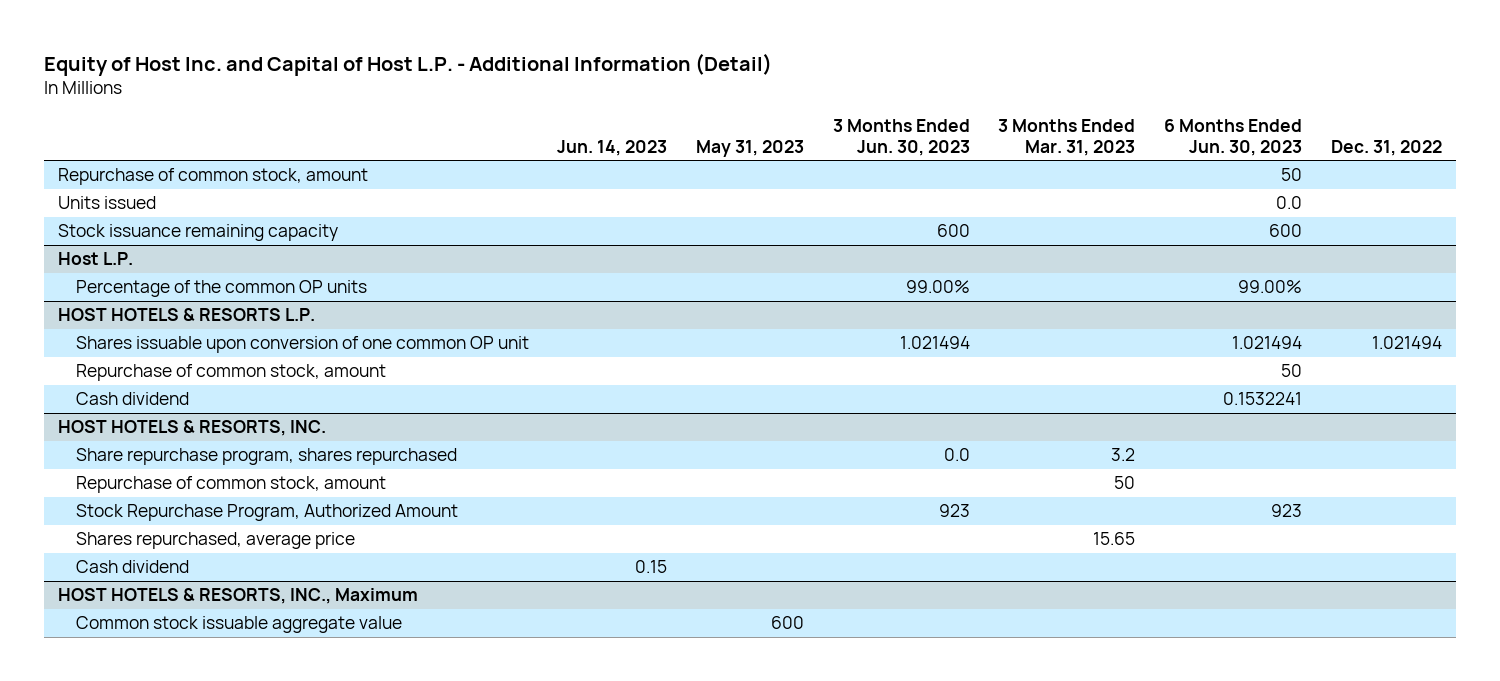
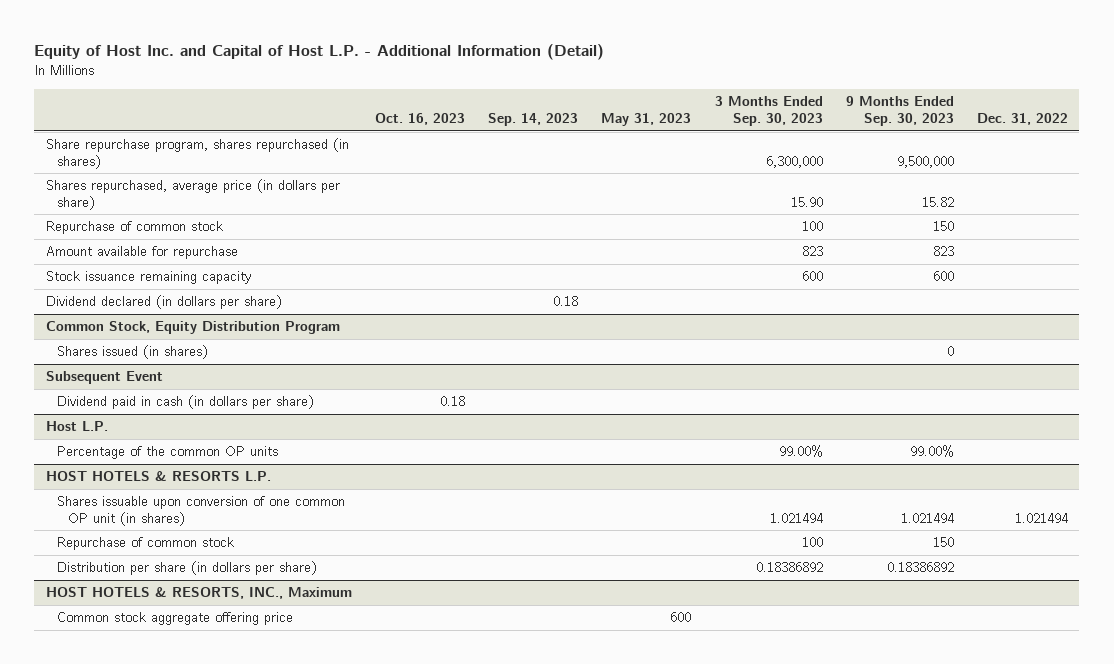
[557,139,668,156] Jun. 14, 2023 -> none
[832,119,970,156] 3 Months Ended Jun. 30, 2023 -> none
[998,119,1136,156] 3 Months Ended Mar. 31, 2023 -> none
[1164,119,1303,156] 6 Months Ended Jun. 30, 2023 -> none
none -> [375,112,466,125] Oct. 16, 2023
none -> [488,112,579,126] Sep. 14, 2023
none -> [714,96,823,126] 3 Months Ended Sep. 30, 2023
none -> [845,96,954,126] 9 Months Ended Sep. 30, 2023
[57,196,156,210] Units issued -> none
none -> [45,138,349,169] Share repurchase program, shares repurchased (in shares)
none -> [45,179,340,210] Shares repurchased, average price (in dollars per share)
[57,168,368,186] Repurchase of common stock, amount -> [45,221,223,235] Repurchase of common stock
none -> [45,246,238,260] Amount available for repurchase
none -> [45,295,282,310] Dividend declared (in dollars per share)
none -> [45,321,340,335] Common Stock, Equity Distribution Program
none -> [56,345,208,360] Shares issued (in shares)
none -> [45,371,163,385] Subsequent Event
none -> [56,395,314,410] Dividend paid in cash (in dollars per share)
[75,392,189,406] Cash dividend -> none
[57,420,326,437] HOST HOTELS & RESORTS, INC. -> none
[75,448,457,466] Share repurchase program, shares repurchased -> none
[75,476,386,494] Repurchase of common stock, amount -> none
[75,504,458,522] Stock Repurchase Program, Authorized Amount -> none
[75,532,355,550] Shares repurchased, average price -> none
[75,560,189,574] Cash dividend -> none
[75,336,529,354] Shares issuable upon conversion of one common OP unit -> [56,496,345,526] Shares issuable upon conversion of one common OP unit (in shares)
[75,364,386,382] Repurchase of common stock, amount -> [56,537,234,551] Repurchase of common stock
none -> [56,561,317,576] Distribution per share (in dollars per share)
[75,616,402,634] Common stock issuable aggregate value -> [56,612,293,626] Common stock aggregate offering price

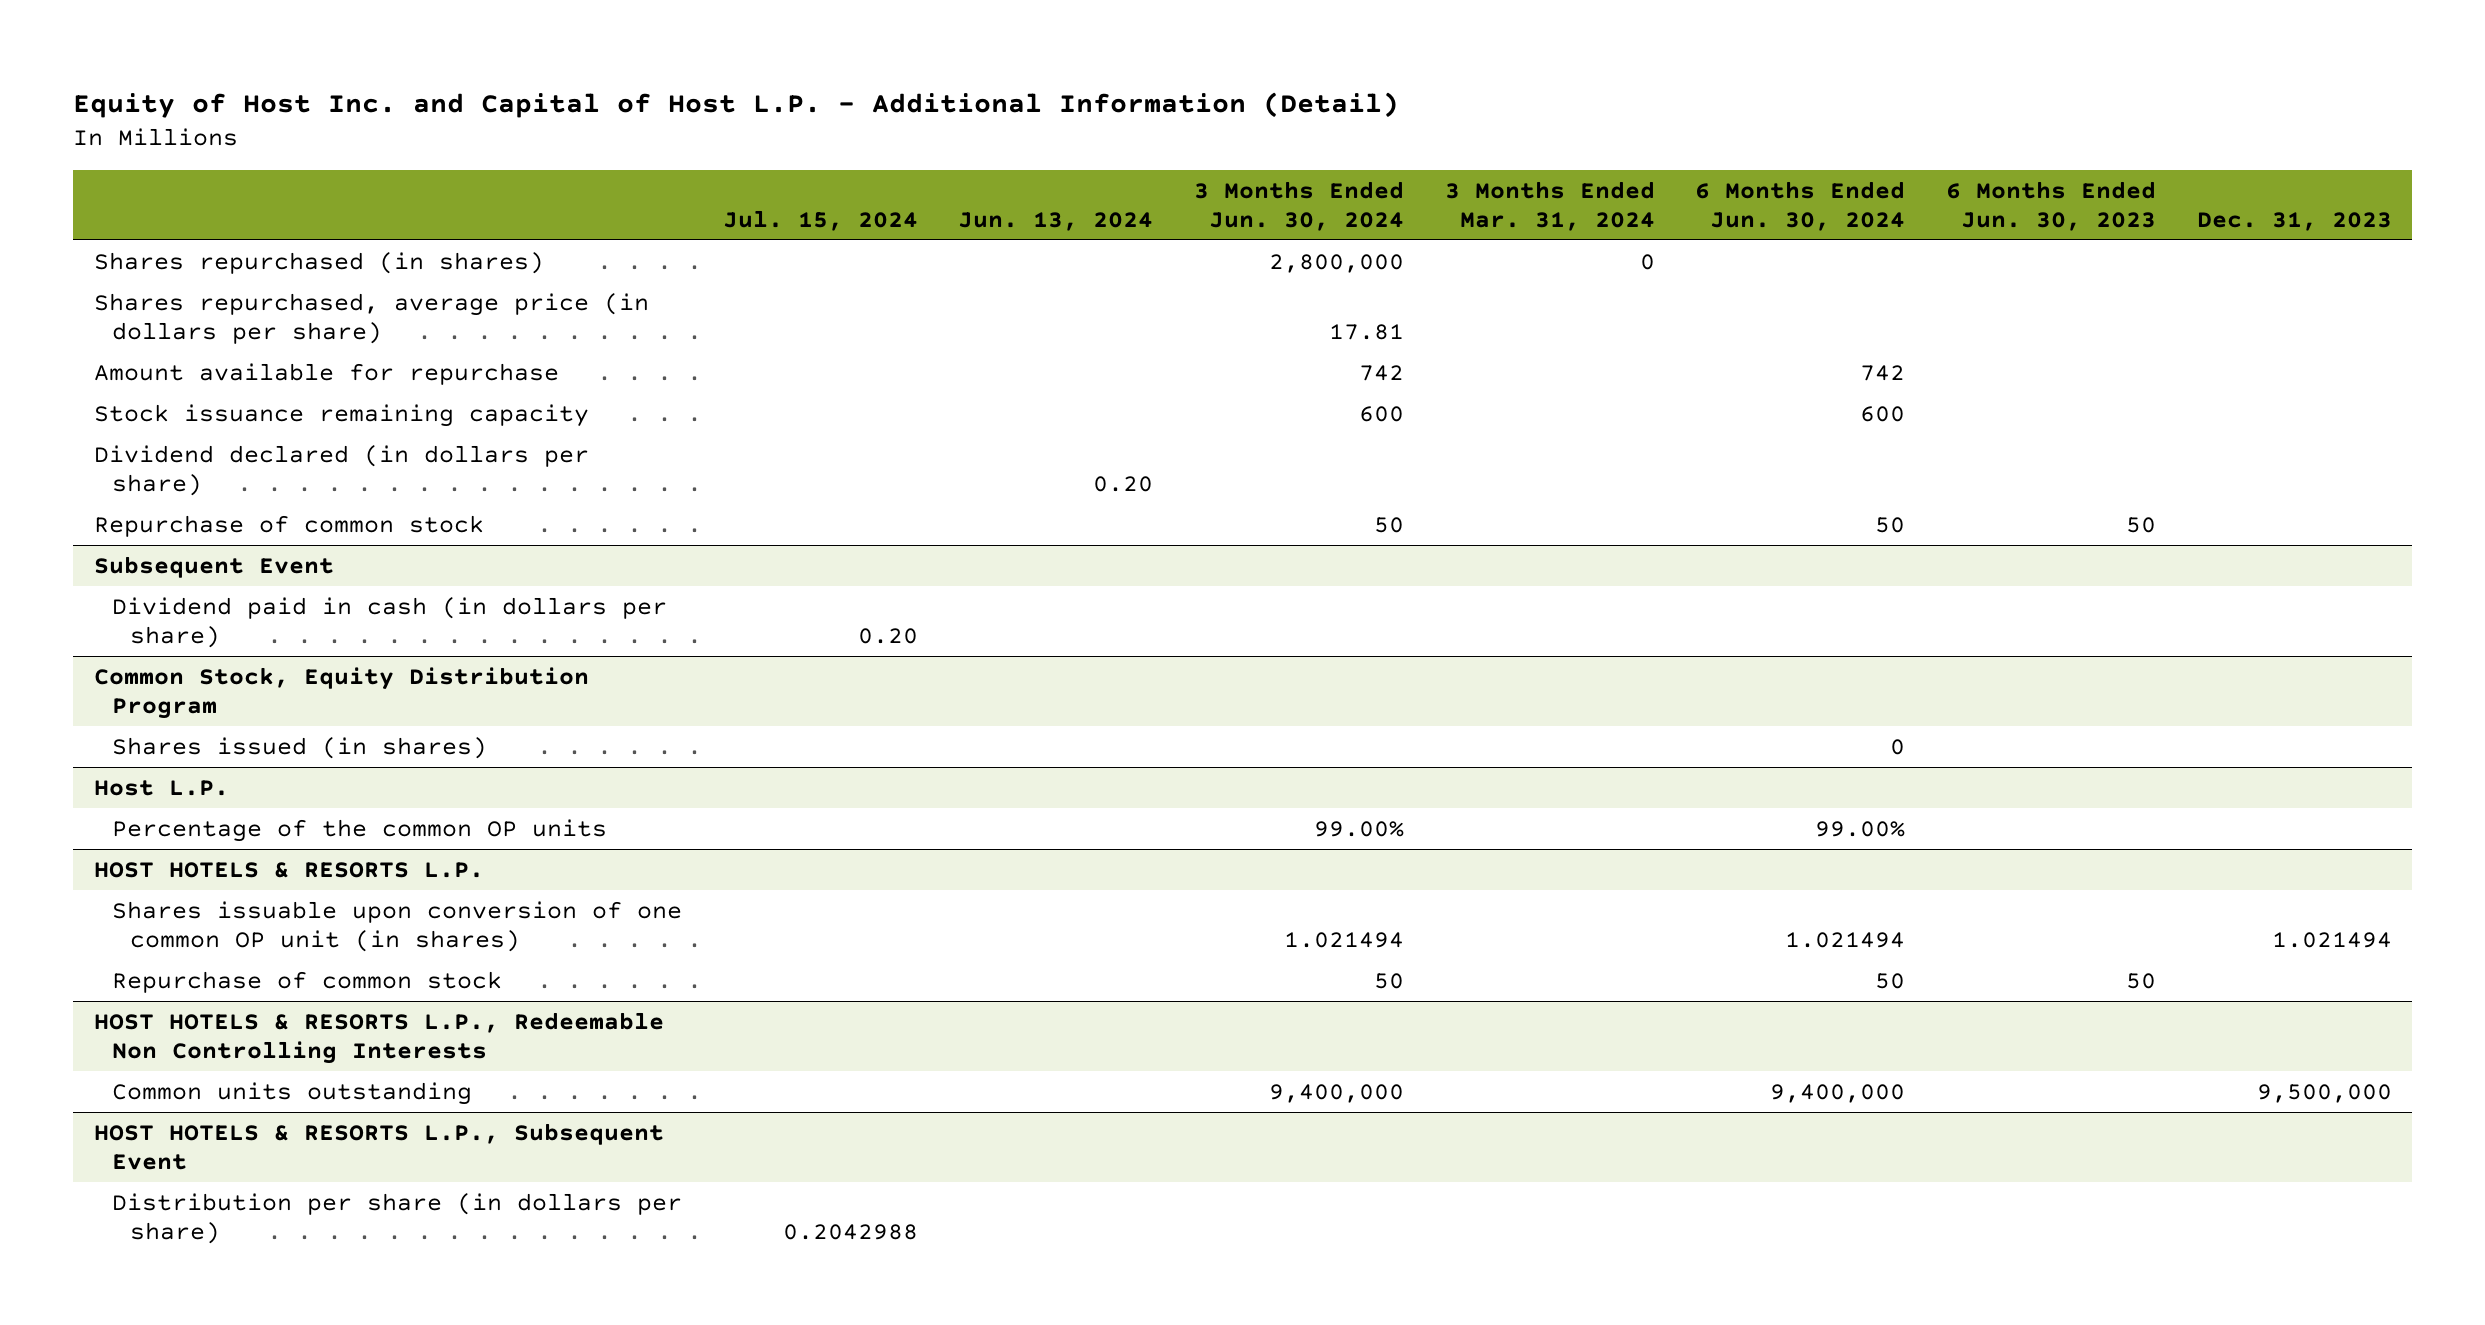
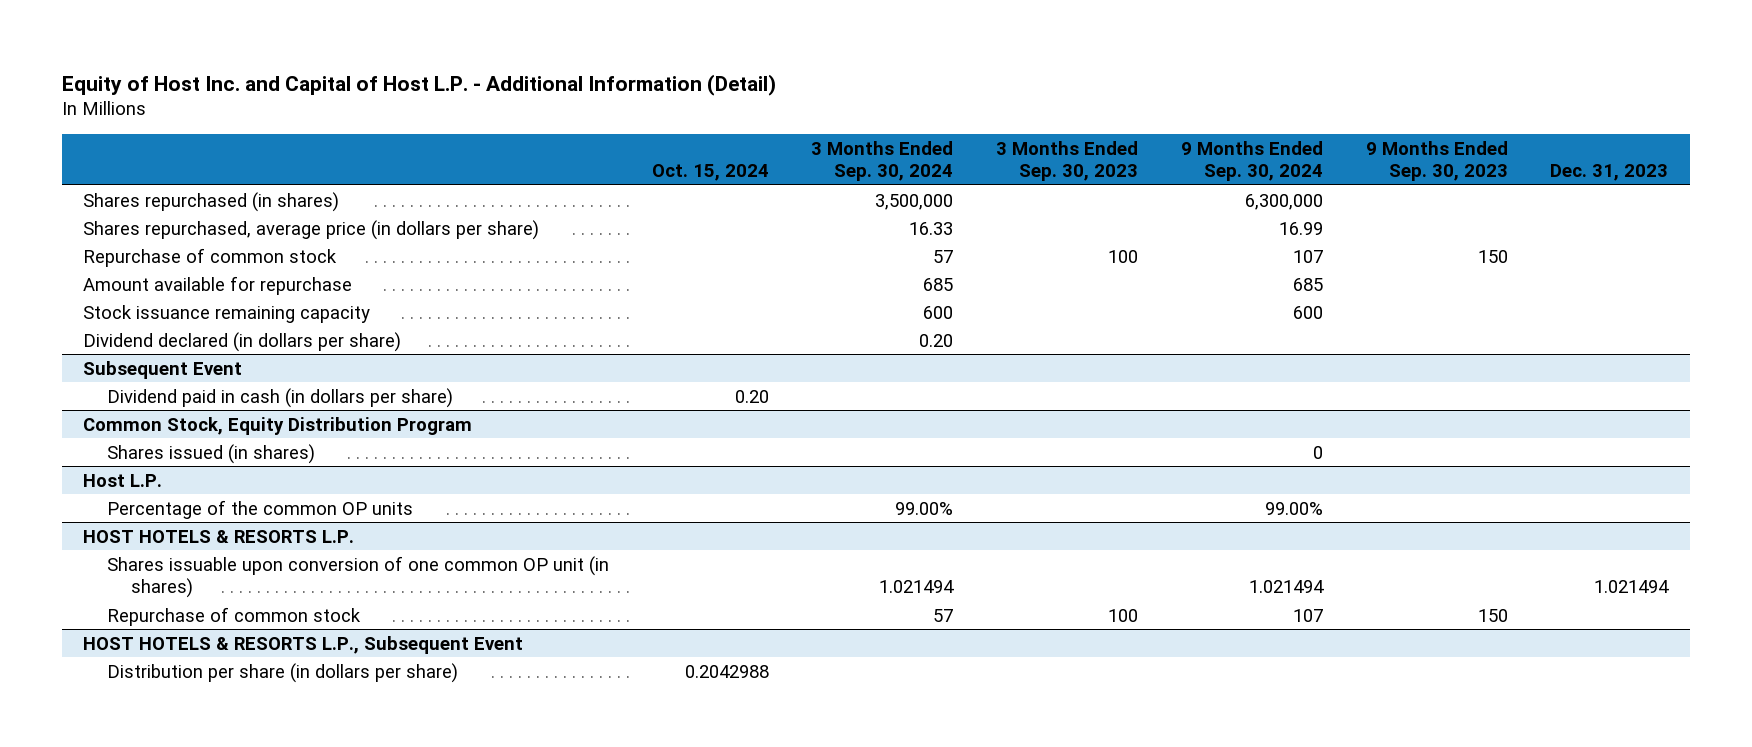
[722,209,918,231] Jul. 15, 2024 -> none
[958,211,1154,231] Jun. 13, 2024 -> none
[1193,180,1404,231] 3 Months Ended Jun. 30, 2024 -> none
[1444,180,1655,231] 3 Months Ended Mar. 31, 2024 -> none
[1695,180,1906,231] 6 Months Ended Jun. 30, 2024 -> none
[1945,180,2156,231] 6 Months Ended Jun. 30, 2023 -> none
none -> [651,164,769,182] Oct. 15, 2024
none -> [811,140,954,182] 3 Months Ended Sep. 30, 2024
none -> [996,140,1139,182] 3 Months Ended Sep. 30, 2023
none -> [1180,140,1323,182] 9 Months Ended Sep. 30, 2024
none -> [1365,140,1508,182] 9 Months Ended Sep. 30, 2023
[93,514,484,537] Repurchase of common stock -> [83,247,338,267] Repurchase of common stock
[93,1011,664,1064] HOST HOTELS & RESORTS L.P., Redeemable Non Controlling Interests -> none
[111,1081,472,1105] Common units outstanding -> none

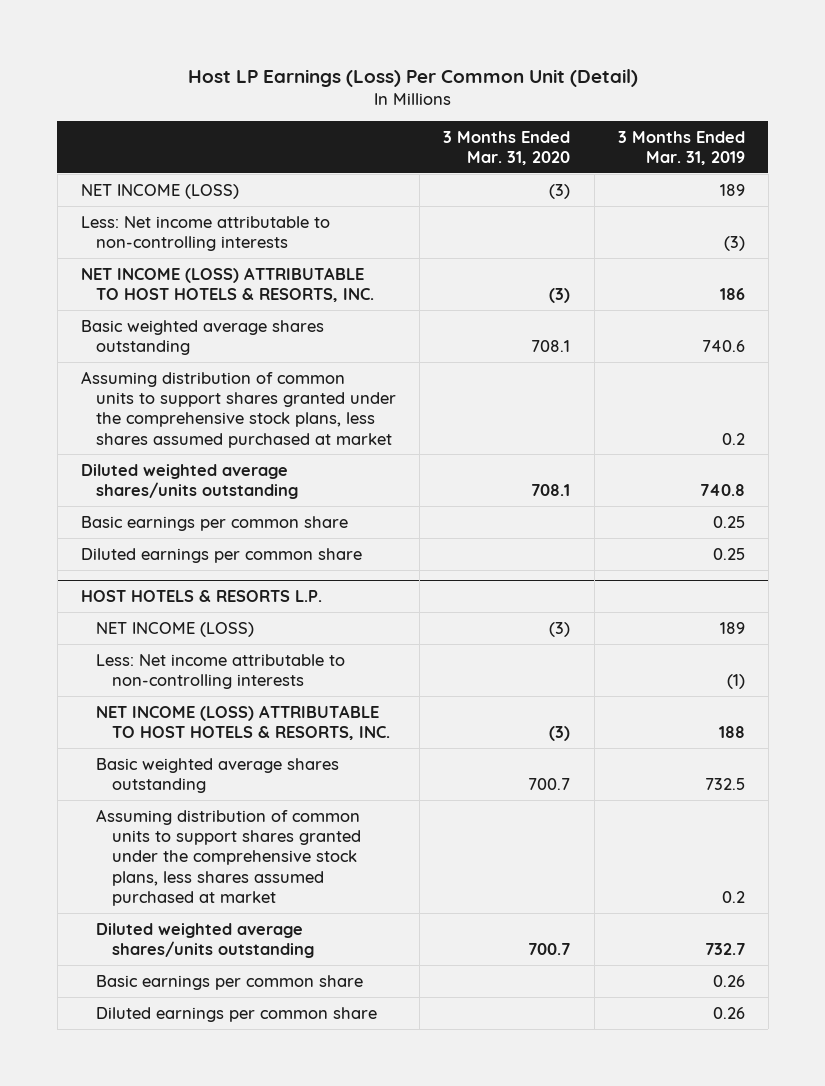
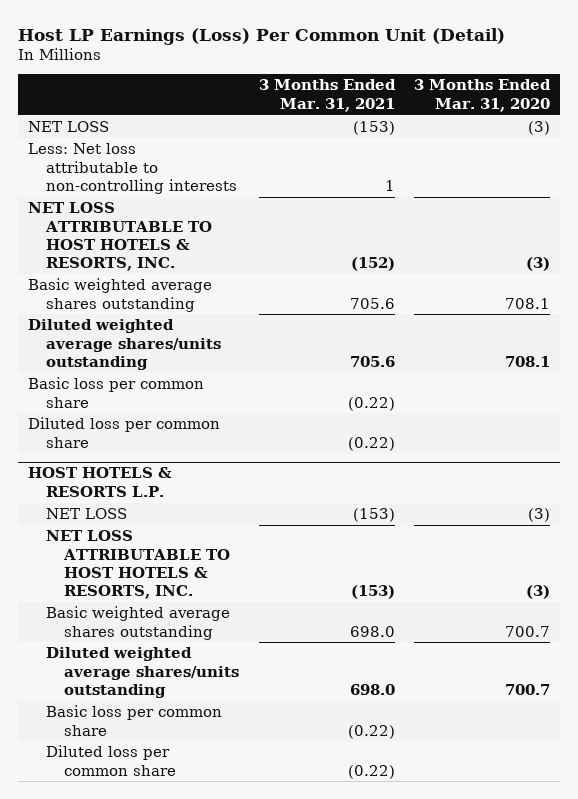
[617,130,745,166] 3 Months Ended Mar. 31, 2019 -> none
none -> [258,79,396,112] 3 Months Ended Mar. 31, 2021
[80,183,239,199] NET INCOME (LOSS) -> [28,121,110,133] NET LOSS
[80,215,330,251] Less: Net income attributable to non-controlling interests -> [28,143,238,195] Less: Net loss attributable to non-controlling interests
[80,266,375,302] NET INCOME (LOSS) ATTRIBUTABLE TO HOST HOTELS & RESORTS, INC. -> [28,202,213,272] NET LOSS ATTRIBUTABLE TO HOST HOTELS & RESORTS, INC.
[80,370,397,448] Assuming distribution of common units to support shares granted under the comprehensive stock plans, less shares assumed purchased at market -> none
[80,515,348,531] Basic earnings per common share -> [28,377,205,408] Basic loss per common share
[80,547,362,563] Diluted earnings per common share -> [28,417,221,448] Diluted loss per common share
[96,653,346,689] Less: Net income attributable to non-controlling interests -> none
[96,621,255,637] NET INCOME (LOSS) -> [46,508,128,520] NET LOSS
[96,704,390,740] NET INCOME (LOSS) ATTRIBUTABLE TO HOST HOTELS & RESORTS, INC. -> [46,530,231,600] NET LOSS ATTRIBUTABLE TO HOST HOTELS & RESORTS, INC.
[96,808,361,906] Assuming distribution of common units to support shares granted under the comprehensive stock plans, less shares assumed purchased at market -> none
[96,974,364,990] Basic earnings per common share -> [46,705,223,736] Basic loss per common share
[96,1006,378,1022] Diluted earnings per common share -> [46,745,177,776] Diluted loss per common share

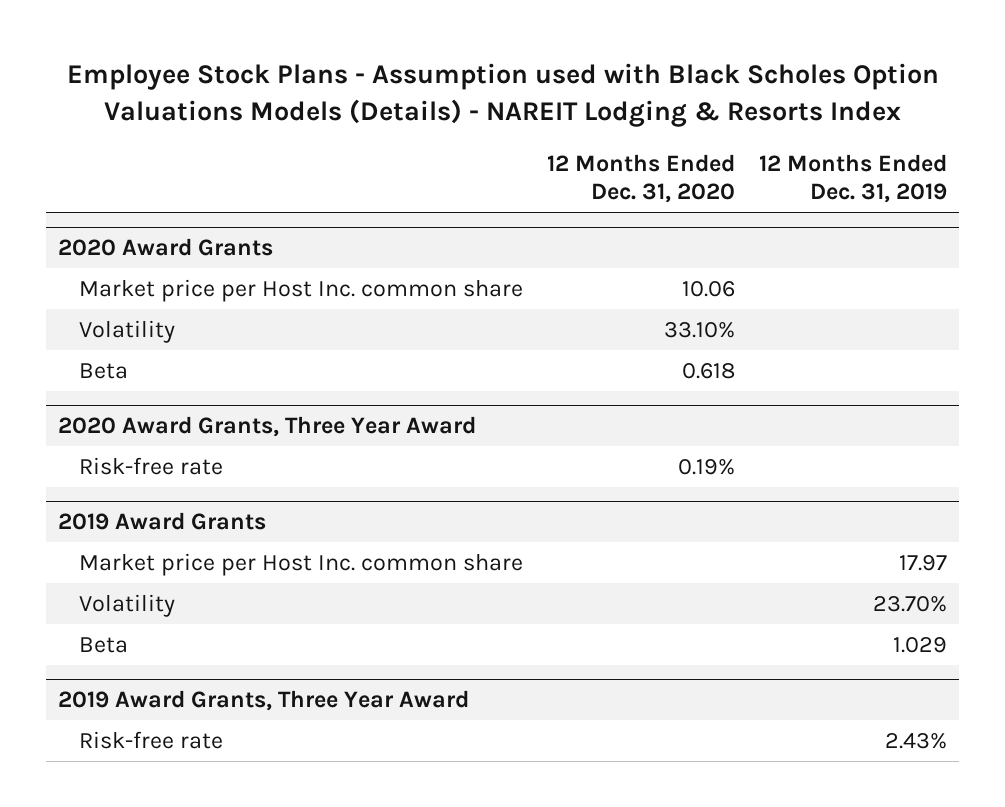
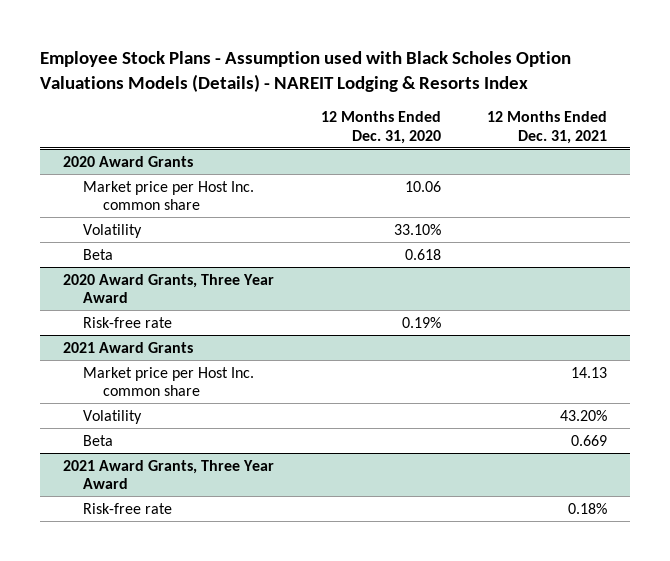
[759,154,948,204] 12 Months Ended Dec. 31, 2019 -> none
none -> [487,111,608,144] 12 Months Ended Dec. 31, 2021
[58,511,267,530] 2019 Award Grants -> [62,341,193,353] 2021 Award Grants
[58,689,470,711] 2019 Award Grants, Three Year Award -> [62,459,274,490] 2021 Award Grants, Three Year Award

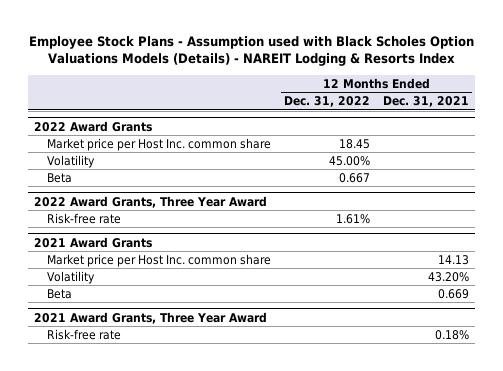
[320,111,441,144] 12 Months Ended Dec. 31, 2020 -> none
none -> [284,96,371,108] Dec. 31, 2022
[62,155,193,167] 2020 Award Grants -> [34,120,153,132] 2022 Award Grants
[62,273,274,304] 2020 Award Grants, Three Year Award -> [34,195,268,208] 2022 Award Grants, Three Year Award

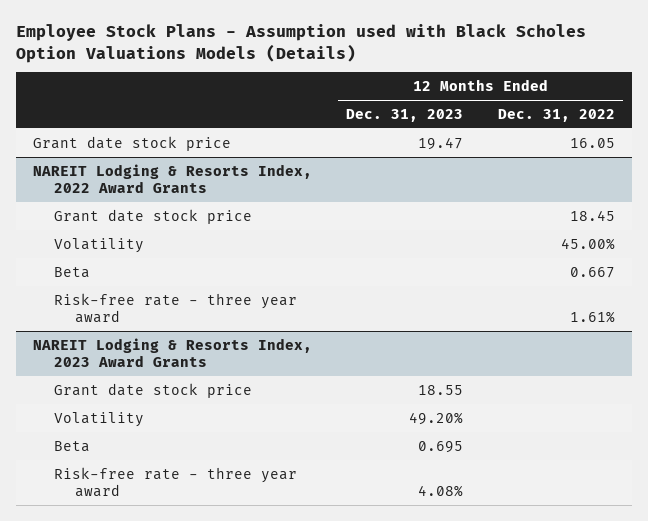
[28,35,474,67] Employee Stock Plans - Assumption used with Black Scholes Option Valuations Models (Details) - NAREIT Lodging & Resorts Index -> [15,24,586,63] Employee Stock Plans - Assumption used with Black Scholes Option Valuations Models (Details)
[382,96,469,108] Dec. 31, 2021 -> none
none -> [346,108,464,122] Dec. 31, 2023
none -> [32,135,231,151] Grant date stock price
[34,120,153,132] 2022 Award Grants -> [32,163,312,193] NAREIT Lodging & Resorts Index, 2022 Award Grants
[47,137,272,151] Market price per Host Inc. common share -> [53,208,252,224] Grant date stock price
[34,195,268,208] 2022 Award Grants, Three Year Award -> none
[47,212,122,224] Risk-free rate -> none
[34,236,153,248] 2021 Award Grants -> none
[47,253,272,267] Market price per Host Inc. common share -> none
[47,270,96,284] Volatility -> none
[47,288,73,299] Beta -> none
[34,311,268,324] 2021 Award Grants, Three Year Award -> none
[47,328,122,340] Risk-free rate -> none
none -> [53,292,297,323] Risk-free rate - three year award
none -> [32,337,312,367] NAREIT Lodging & Resorts Index, 2023 Award Grants
none -> [53,382,252,398] Grant date stock price
none -> [53,411,144,427] Volatility
none -> [53,440,90,452] Beta
none -> [53,466,297,497] Risk-free rate - three year award

